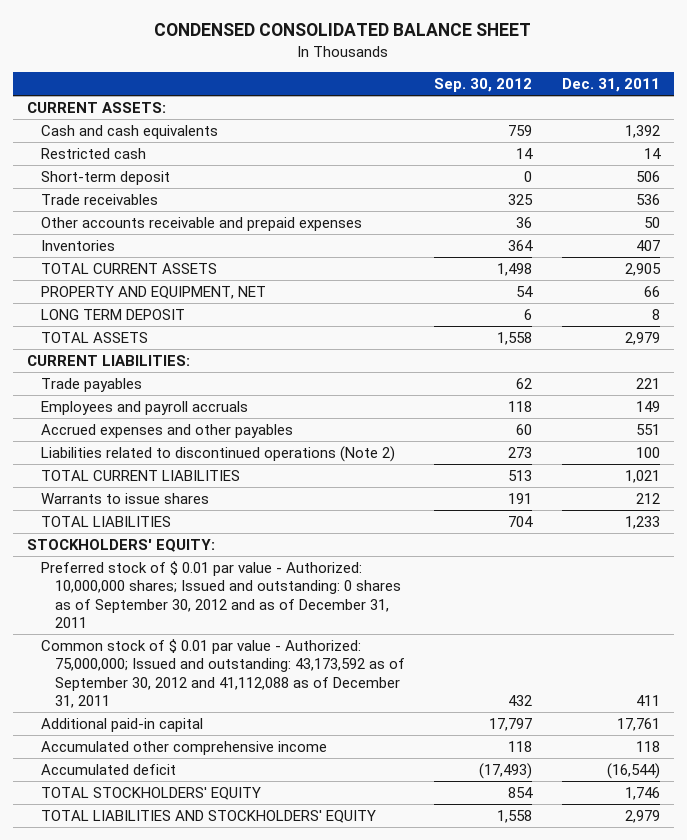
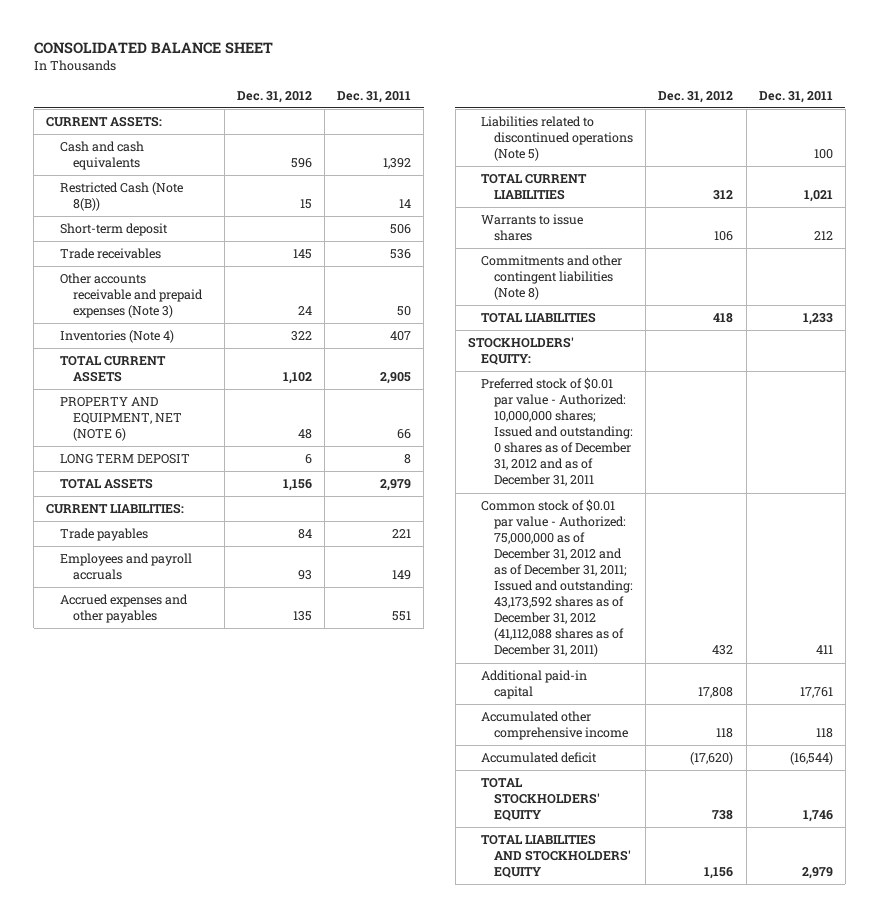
[154,23,532,37] CONDENSED CONSOLIDATED BALANCE SHEET -> [33,42,273,55] CONSOLIDATED BALANCE SHEET
[434,77,533,92] Sep. 30, 2012 -> none
none -> [237,90,313,103] Dec. 31, 2012
[41,147,147,159] Restricted cash -> [59,182,183,212] Restricted Cash (Note 8(B))
[41,216,363,231] Other accounts receivable and prepaid expenses -> [59,273,204,319] Other accounts receivable and prepaid expenses (Note 3)
[41,239,116,251] Inventories -> [59,330,174,344] Inventories (Note 4)
[41,285,267,299] PROPERTY AND EQUIPMENT, NET -> [59,397,183,442] PROPERTY AND EQUIPMENT, NET (NOTE 6)
[41,445,396,462] Liabilities related to discontinued operations (Note 2) -> [481,116,634,162] Liabilities related to discontinued operations (Note 5)
none -> [481,255,623,301] Commitments and other contingent liabilities (Note 8)
[41,560,401,628] Preferred stock of $ 0.01 par value - Authorized: 10,000,000 shares; Issued and outstanding: 0 shares as of September 30, 2012 and as of December 31, 2011 -> [481,377,634,487] Preferred stock of $0.01 par value - Authorized: 10,000,000 shares; Issued and outstanding: 0 shares as of December 31, 2012 and as of December 31, 2011
[41,638,405,708] Common stock of $ 0.01 par value - Authorized: 75,000,000; Issued and outstanding: 43,173,592 as of September 30, 2012 and 41,112,088 as of December 31, 2011 -> [481,499,634,658] Common stock of $0.01 par value - Authorized: 75,000,000 as of December 31, 2012 and as of December 31, 2011; Issued and outstanding: 43,173,592 shares as of December 31, 2012 (41,112,088 shares as of December 31, 2011)

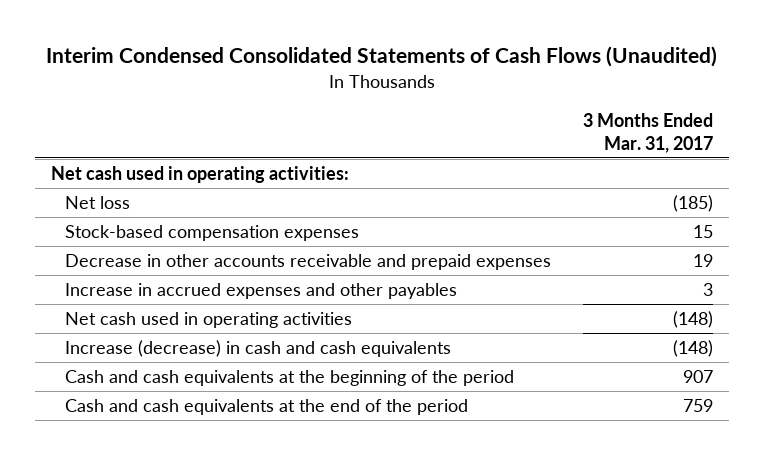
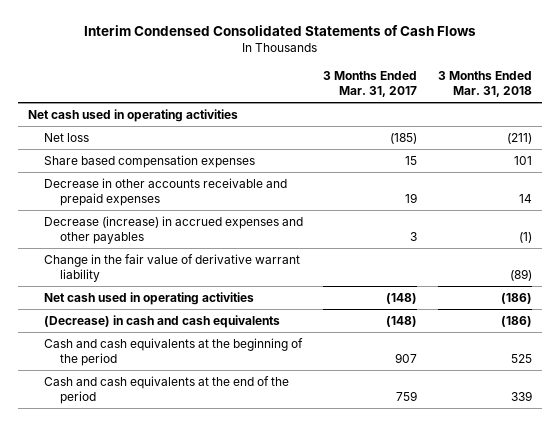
[46,46,718,68] Interim Condensed Consolidated Statements of Cash Flows (Unaudited) -> [83,25,476,37] Interim Condensed Consolidated Statements of Cash Flows
none -> [437,70,532,98] 3 Months Ended Mar. 31, 2018
[51,166,350,184] Net cash used in operating activities: -> [27,108,238,122] Net cash used in operating activities
[64,225,359,242] Stock-based compensation expenses -> [43,154,255,168] Share based compensation expenses
[64,283,457,300] Increase in accrued expenses and other payables -> [43,215,303,245] Decrease (increase) in accrued expenses and other payables
none -> [43,253,300,283] Change in the fair value of derivative warrant liability
[64,340,451,358] Increase (decrease) in cash and cash equivalents -> [43,314,280,328] (Decrease) in cash and cash equivalents

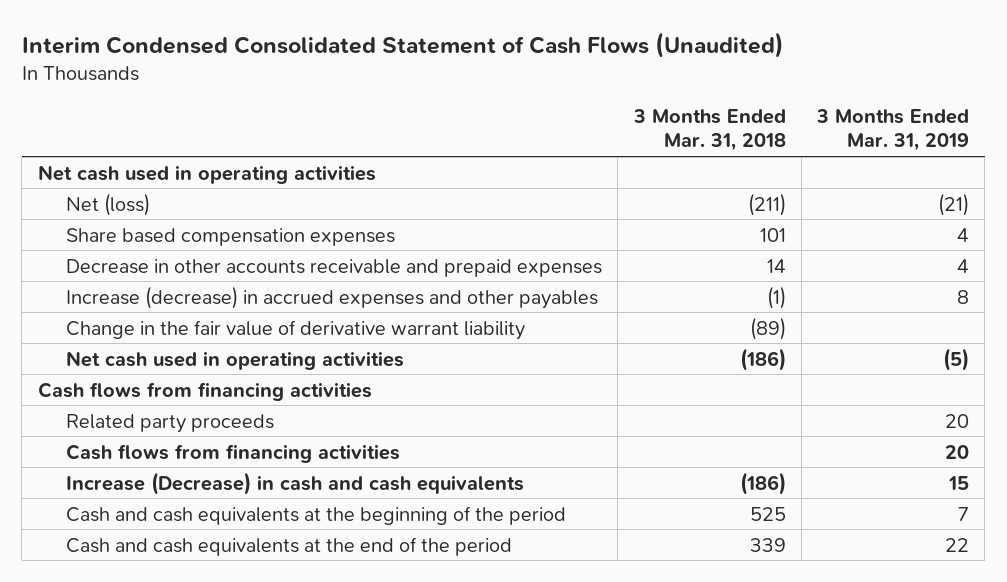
[83,25,476,37] Interim Condensed Consolidated Statements of Cash Flows -> [21,32,784,59] Interim Condensed Consolidated Statement of Cash Flows (Unaudited)
[323,70,418,98] 3 Months Ended Mar. 31, 2017 -> none
none -> [816,108,970,152] 3 Months Ended Mar. 31, 2019
[43,132,89,142] Net loss -> [66,192,151,216] Net (loss)
[43,215,303,245] Decrease (increase) in accrued expenses and other payables -> [66,285,599,309] Increase (decrease) in accrued expenses and other payables
none -> [37,381,372,401] Cash flows from financing activities
none -> [66,413,275,433] Related party proceeds
none -> [66,443,401,463] Cash flows from financing activities
[43,314,280,328] (Decrease) in cash and cash equivalents -> [66,471,525,495] Increase (Decrease) in cash and cash equivalents

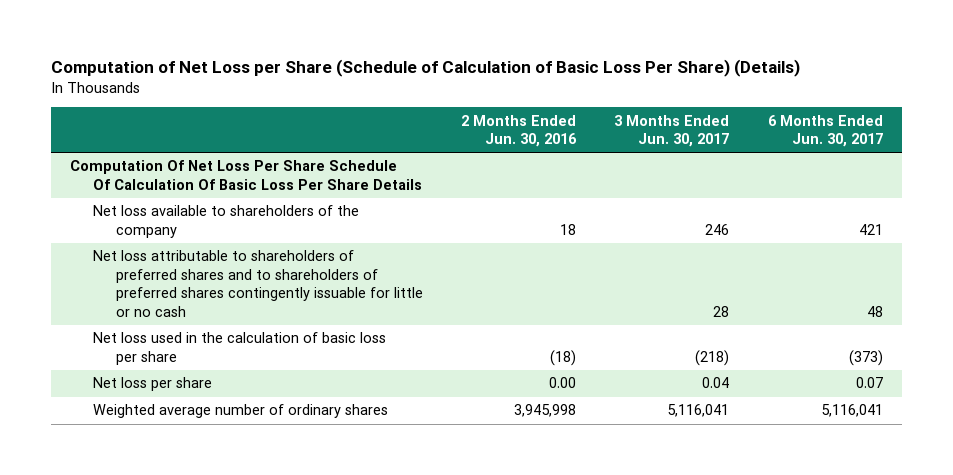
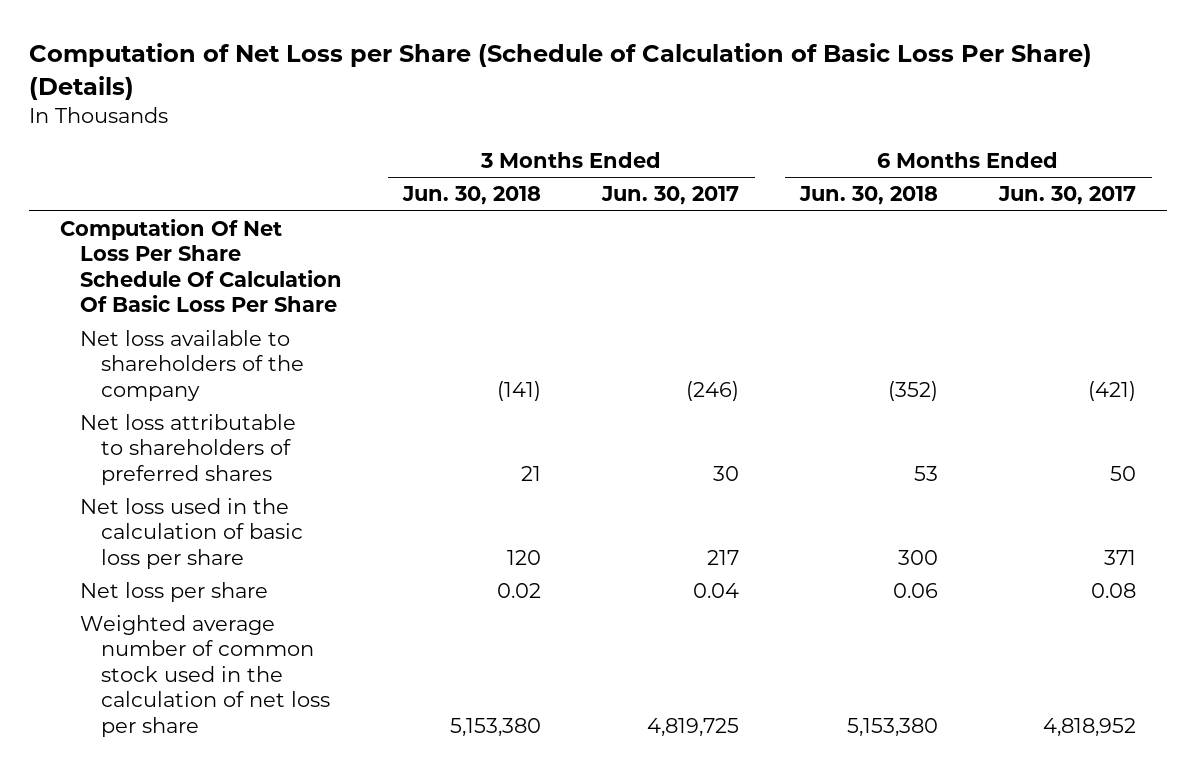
[460,114,577,148] 2 Months Ended Jun. 30, 2016 -> none
none -> [402,186,542,206] Jun. 30, 2018
none -> [799,186,939,206] Jun. 30, 2018
[69,160,422,190] Computation Of Net Loss Per Share Schedule Of Calculation Of Basic Loss Per Share Details -> [59,219,343,313] Computation Of Net Loss Per Share Schedule Of Calculation Of Basic Loss Per Share
[705,223,730,235] 246 -> [686,380,740,401] (246)
[858,223,883,235] 421 -> [1088,380,1137,401] (421)
[92,250,423,317] Net loss attributable to shareholders of preferred shares and to shareholders of preferred shares contingently issuable for little or no cash -> [80,414,297,485] Net loss attributable to shareholders of preferred shares
[713,305,730,317] 28 -> [713,465,740,481] 30
[866,305,883,317] 48 -> [1110,465,1137,481] 50
[695,349,730,366] (218) -> [707,549,740,565] 217
[848,349,883,366] (373) -> [1104,549,1137,565] 371
[855,377,883,389] 0.07 -> [1091,583,1137,599] 0.08
[92,404,388,419] Weighted average number of ordinary shares -> [80,615,330,737] Weighted average number of common stock used in the calculation of net loss per share
[667,404,730,418] 5,116,041 -> [647,717,740,737] 4,819,725
[820,404,883,418] 5,116,041 -> [1043,717,1137,737] 4,818,952

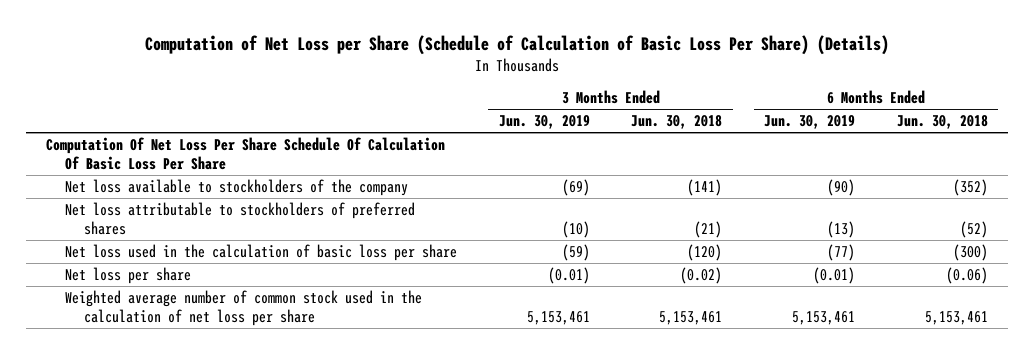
[601,186,740,206] Jun. 30, 2017 -> none
[998,186,1137,206] Jun. 30, 2017 -> none
none -> [498,115,590,130] Jun. 30, 2019
none -> [763,115,855,130] Jun. 30, 2019
[80,330,304,401] Net loss available to shareholders of the company -> [65,179,409,197] Net loss available to stockholders of the company
[80,414,297,485] Net loss attributable to shareholders of preferred shares -> [65,202,416,235] Net loss attributable to stockholders of preferred shares
[521,465,542,481] 21 -> [694,220,723,238] (21)
[914,465,939,481] 53 -> [959,220,988,238] (52)
[507,549,542,565] 120 -> [687,244,723,262] (120)
[898,549,939,565] 300 -> [952,244,988,262] (300)
[497,583,542,599] 0.02 -> [680,267,723,285] (0.02)
[893,583,939,599] 0.06 -> [945,267,988,285] (0.06)
[450,717,542,737] 5,153,380 -> [659,310,723,325] 5,153,461
[847,717,939,737] 5,153,380 -> [924,310,988,325] 5,153,461

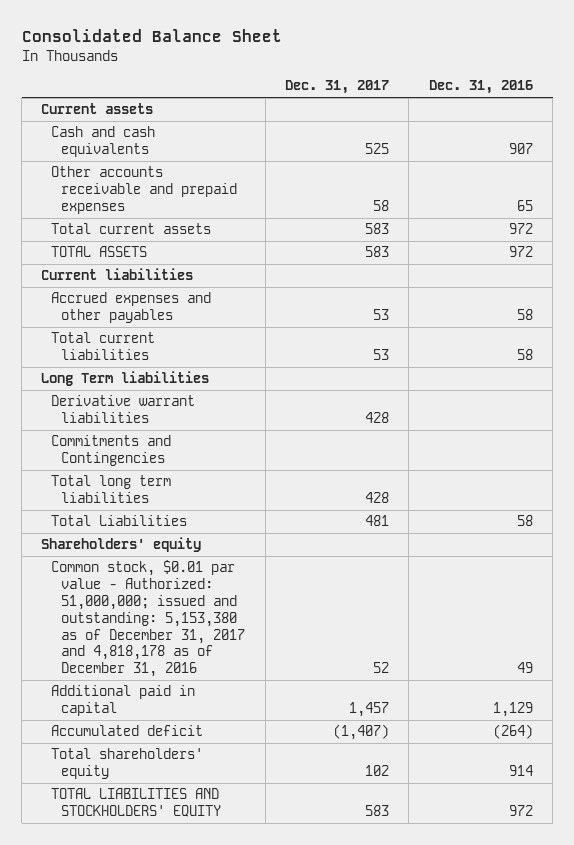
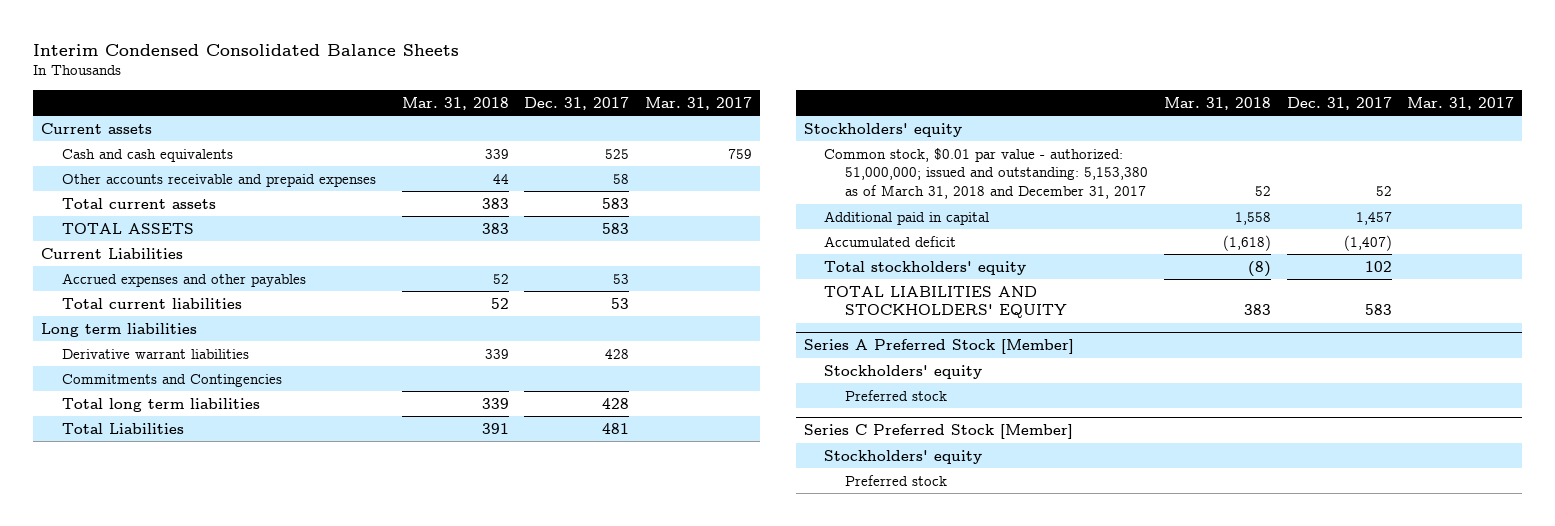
[21,29,282,43] Consolidated Balance Sheet -> [33,43,460,56] Interim Condensed Consolidated Balance Sheets
[428,80,533,95] Dec. 31, 2016 -> none
none -> [401,96,509,110] Mar. 31, 2018
none -> [644,96,752,110] Mar. 31, 2017
[41,268,194,281] Current liabilities -> [41,247,184,259] Current Liabilities
[41,371,210,387] Long Term liabilities -> [41,322,198,337] Long term liabilities
[41,537,202,553] Shareholders' equity -> [803,122,962,137] Stockholders' equity
[51,560,246,678] Common stock, $0.01 par value - Authorized: 51,000,000; issued and outstanding: 5,153,380 as of December 31, 2017 and 4,818,178 as of December 31, 2016 -> [824,147,1149,200] Common stock, $0.01 par value - authorized: 51,000,000; issued and outstanding: 5,153,380 as of March 31, 2018 and December 31, 2017
[51,748,204,780] Total shareholders' equity -> [824,260,1027,275] Total stockholders' equity
none -> [803,339,1074,355] Series A Preferred Stock [Member]
none -> [824,364,983,379] Stockholders' equity
none -> [845,389,948,401] Preferred stock
none -> [803,424,1073,440] Series C Preferred Stock [Member]
none -> [824,449,983,464] Stockholders' equity
none -> [845,474,948,486] Preferred stock

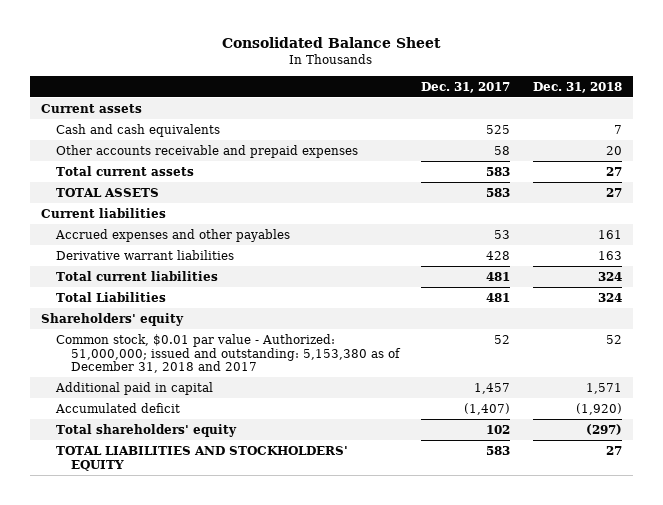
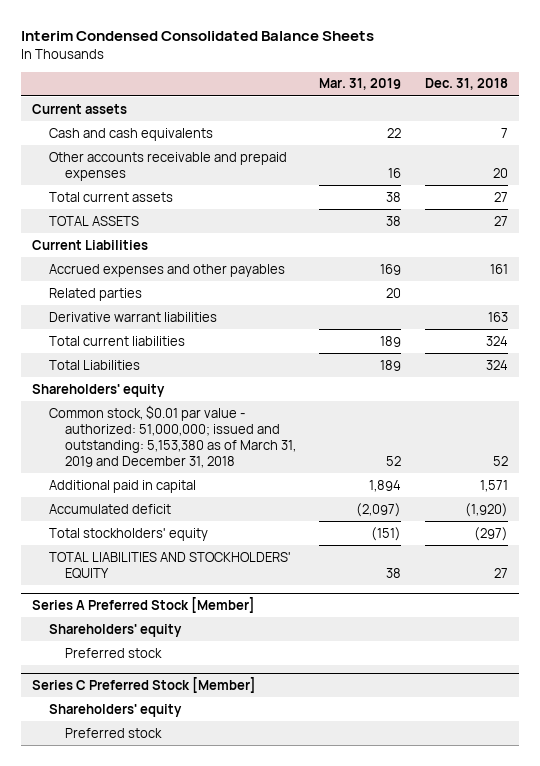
[222,37,442,49] Consolidated Balance Sheet -> [20,30,374,41] Interim Condensed Consolidated Balance Sheets
[421,81,511,93] Dec. 31, 2017 -> none
none -> [319,78,402,91] Mar. 31, 2019
[40,207,166,218] Current liabilities -> [32,239,149,250] Current Liabilities
none -> [48,287,142,301] Related parties
[55,333,401,374] Common stock, $0.01 par value - Authorized: 51,000,000; issued and outstanding: 5,153,380 as of December 31, 2018 and 2017 -> [48,404,297,468] Common stock, $0.01 par value - authorized: 51,000,000; issued and outstanding: 5,153,380 as of March 31, 2019 and December 31, 2018
[55,423,237,437] Total shareholders' equity -> [48,527,208,541] Total stockholders' equity
none -> [32,596,256,613] Series A Preferred Stock [Member]
none -> [48,623,182,637] Shareholders' equity
none -> [65,647,163,658] Preferred stock
none -> [32,676,257,693] Series C Preferred Stock [Member]
none -> [48,703,182,717] Shareholders' equity
none -> [65,727,163,738] Preferred stock

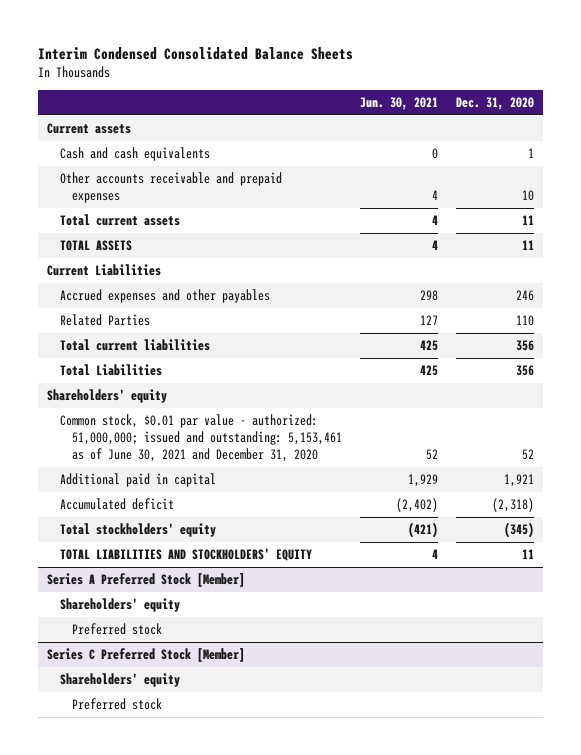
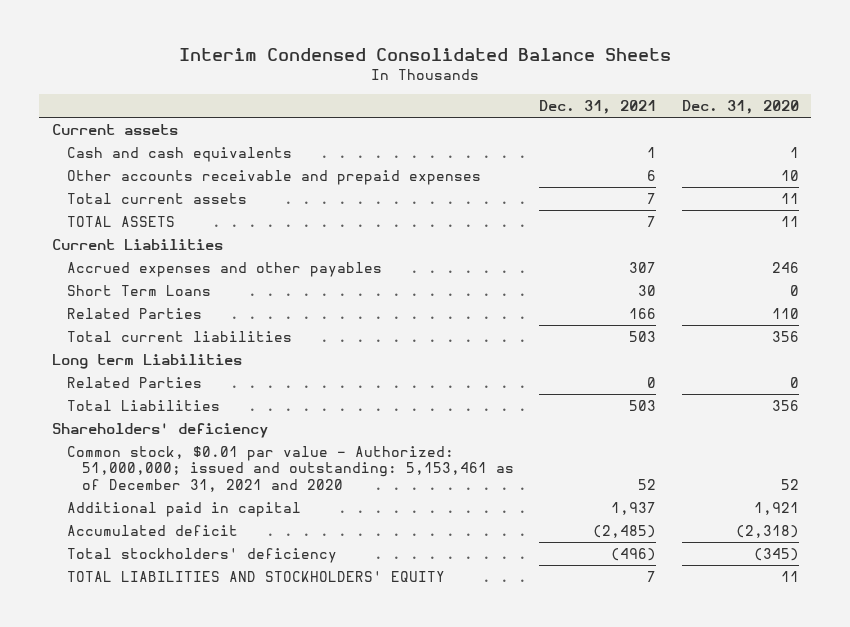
[359,97,438,111] Jun. 30, 2021 -> none
none -> [539,100,657,115] Dec. 31, 2021
none -> [66,284,211,296] Short Term Loans
none -> [51,353,242,369] Long term Liabilities
none -> [66,376,202,388] Related Parties
[47,389,168,404] Shareholders' equity -> [51,422,268,438] Shareholders' deficiency
[59,414,342,463] Common stock, $0.01 par value - authorized: 51,000,000; issued and outstanding: 5,153,461 as of June 30, 2021 and December 31, 2020 -> [66,445,514,492] Common stock, $0.01 par value - Authorized: 51,000,000; issued and outstanding: 5,153,461 as of December 31, 2021 and 2020
[59,523,216,538] Total stockholders' equity -> [66,547,337,563] Total stockholders' deficiency
[47,573,246,588] Series A Preferred Stock [Member] -> none
[59,598,180,613] Shareholders' equity -> none
[71,623,162,636] Preferred stock -> none
[47,648,246,663] Series C Preferred Stock [Member] -> none
[59,673,180,688] Shareholders' equity -> none
[71,698,162,711] Preferred stock -> none

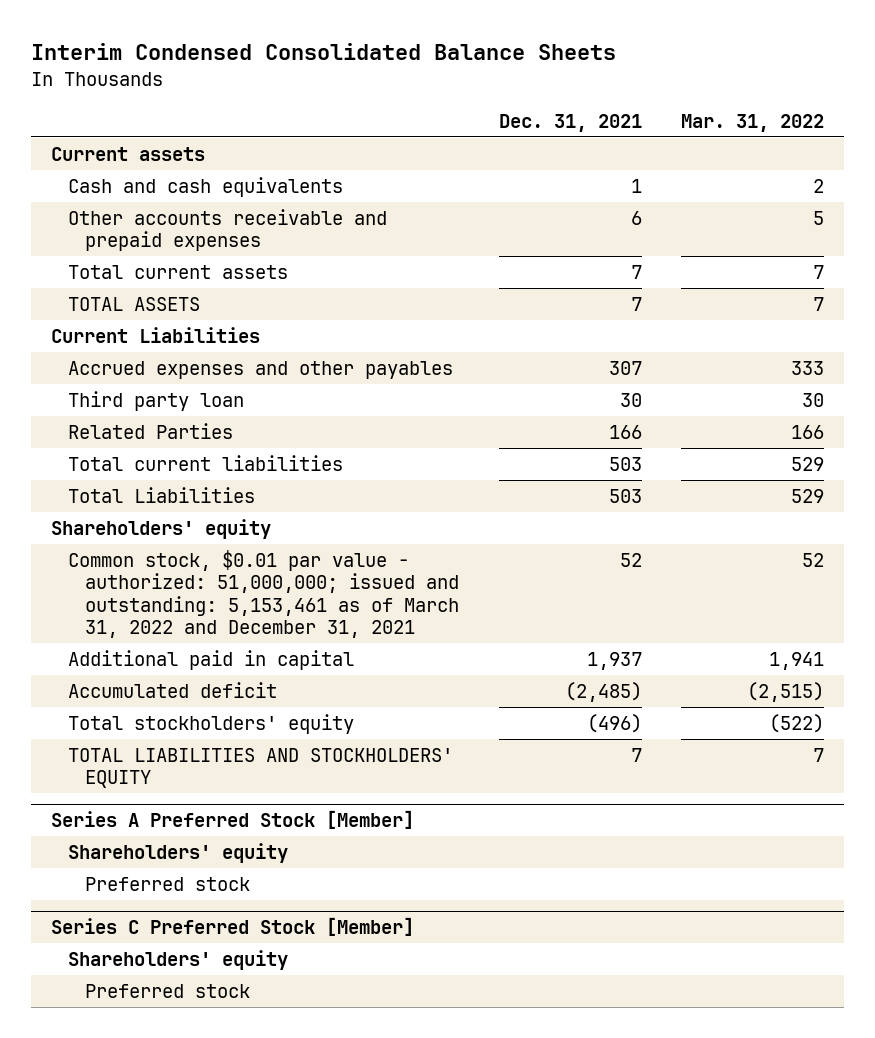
[681,100,799,115] Dec. 31, 2020 -> none
none -> [681,113,825,132] Mar. 31, 2022
[66,284,211,296] Short Term Loans -> [68,390,245,411] Third party loan
[51,353,242,369] Long term Liabilities -> none
[66,376,202,388] Related Parties -> none
[51,422,268,438] Shareholders' deficiency -> [50,518,271,539] Shareholders' equity
[66,445,514,492] Common stock, $0.01 par value - Authorized: 51,000,000; issued and outstanding: 5,153,461 as of December 31, 2021 and 2020 -> [68,549,460,639] Common stock, $0.01 par value - authorized: 51,000,000; issued and outstanding: 5,153,461 as of March 31, 2022 and December 31, 2021
[66,547,337,563] Total stockholders' deficiency -> [68,713,355,734] Total stockholders' equity
none -> [50,810,414,830] Series A Preferred Stock [Member]
none -> [68,842,289,863] Shareholders' equity
none -> [85,876,251,891] Preferred stock
none -> [50,917,414,937] Series C Preferred Stock [Member]
none -> [68,949,289,970] Shareholders' equity
none -> [85,983,251,998] Preferred stock

